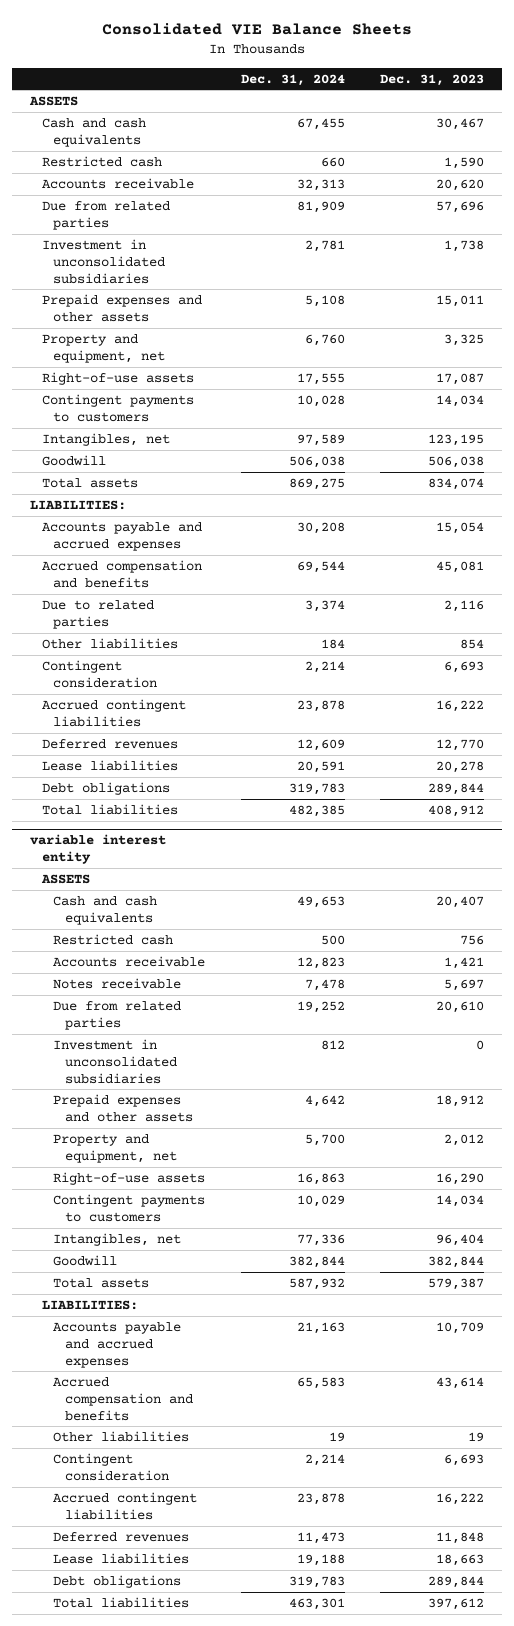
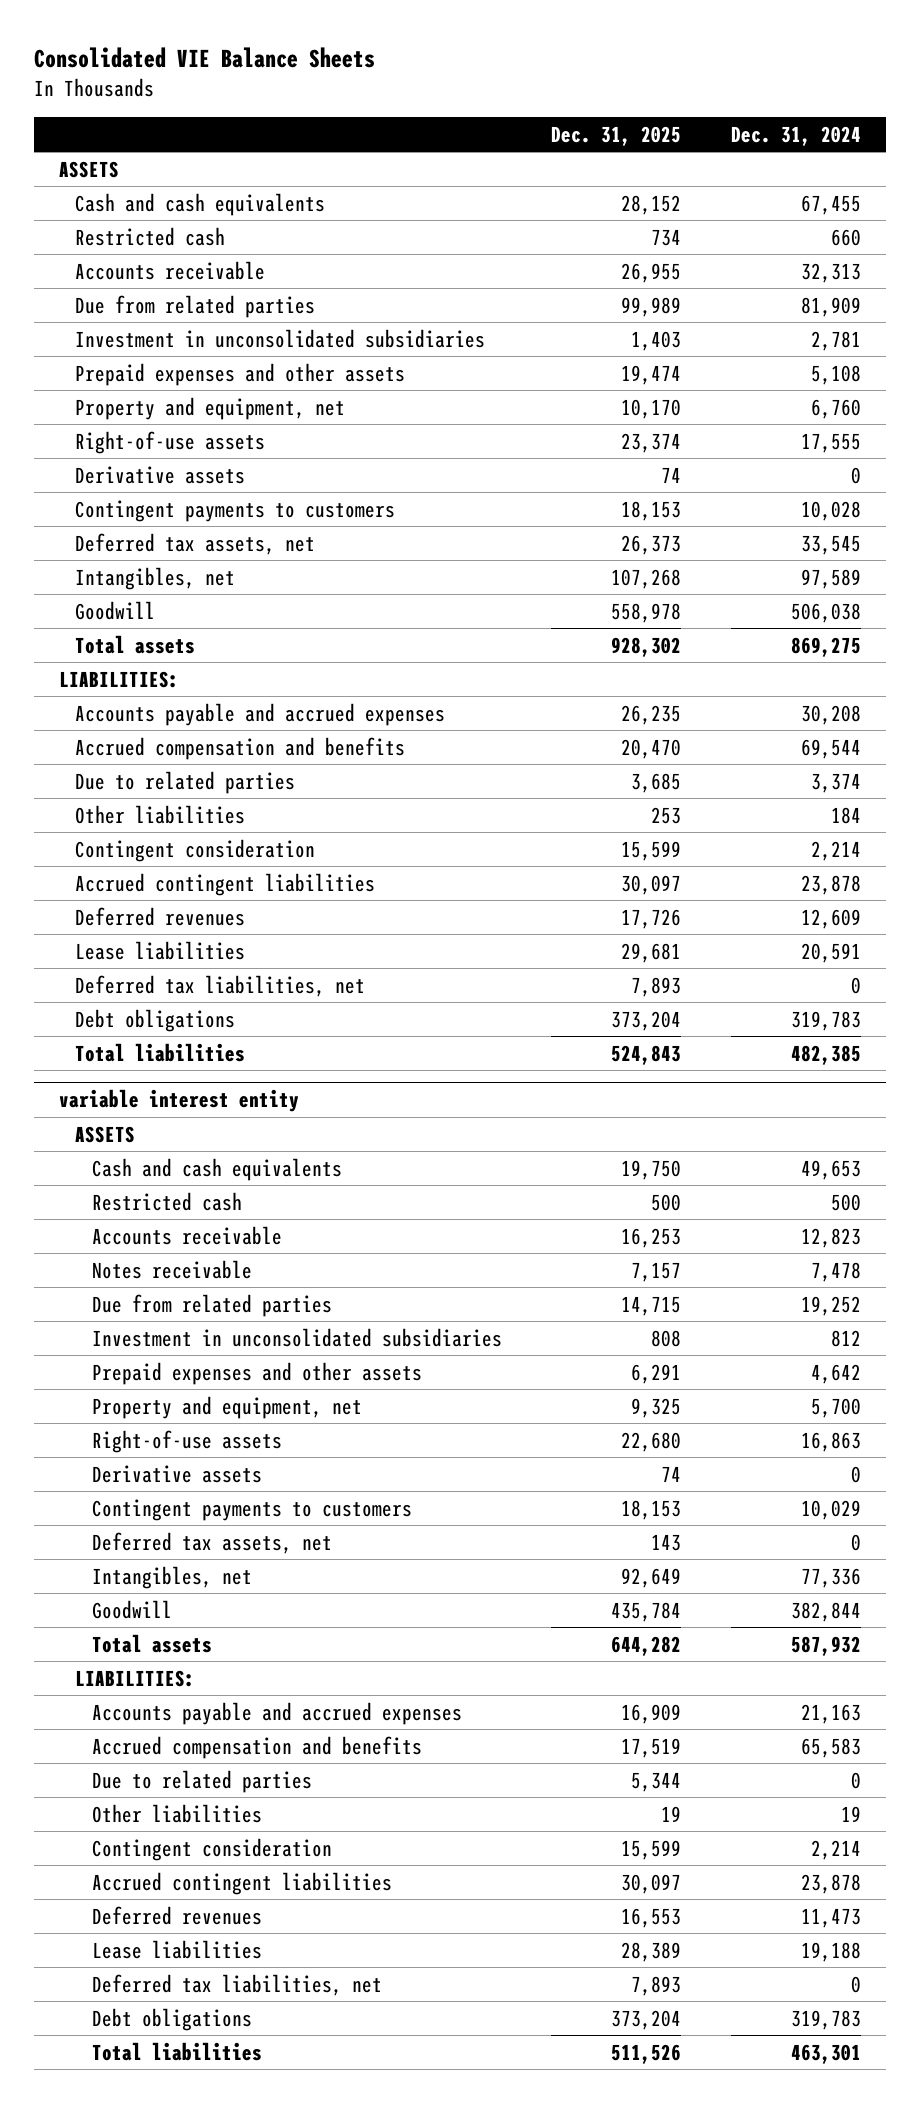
[379,73,484,86] Dec. 31, 2023 -> none
none -> [551,125,682,146] Dec. 31, 2025
none -> [75,465,246,484] Derivative assets
none -> [75,532,316,555] Deferred tax assets, net
none -> [75,974,366,997] Deferred tax liabilities, net
none -> [91,1464,262,1483] Derivative assets
none -> [91,1531,332,1554] Deferred tax assets, net
none -> [91,1769,312,1793] Due to related parties
none -> [91,1973,382,1996] Deferred tax liabilities, net

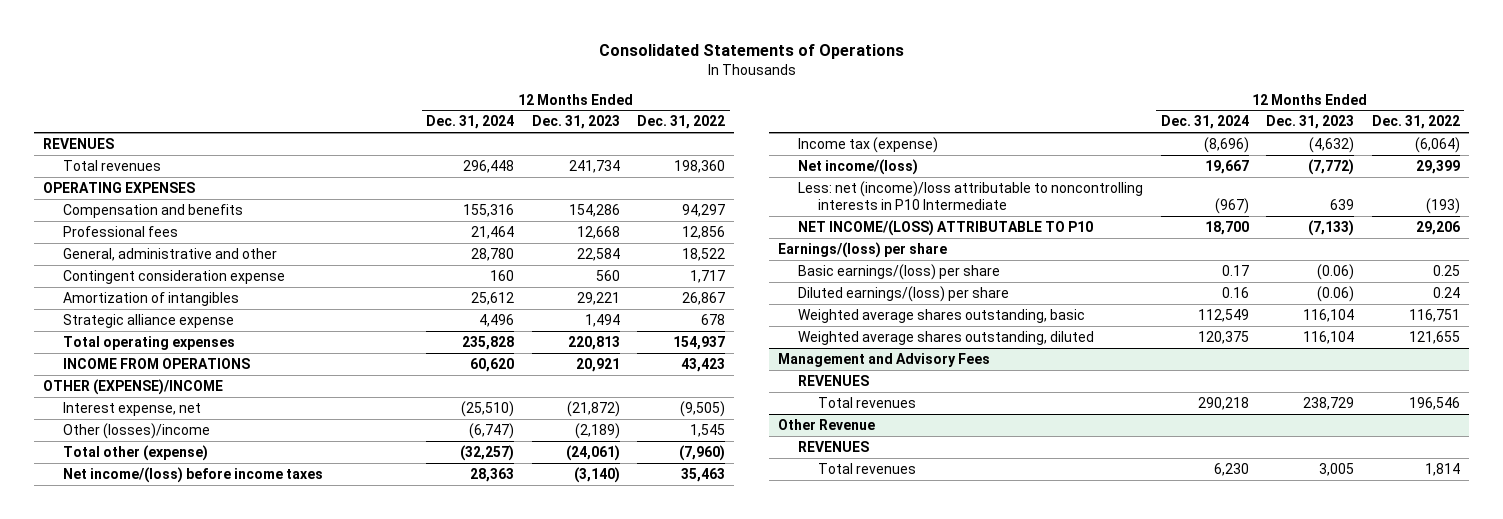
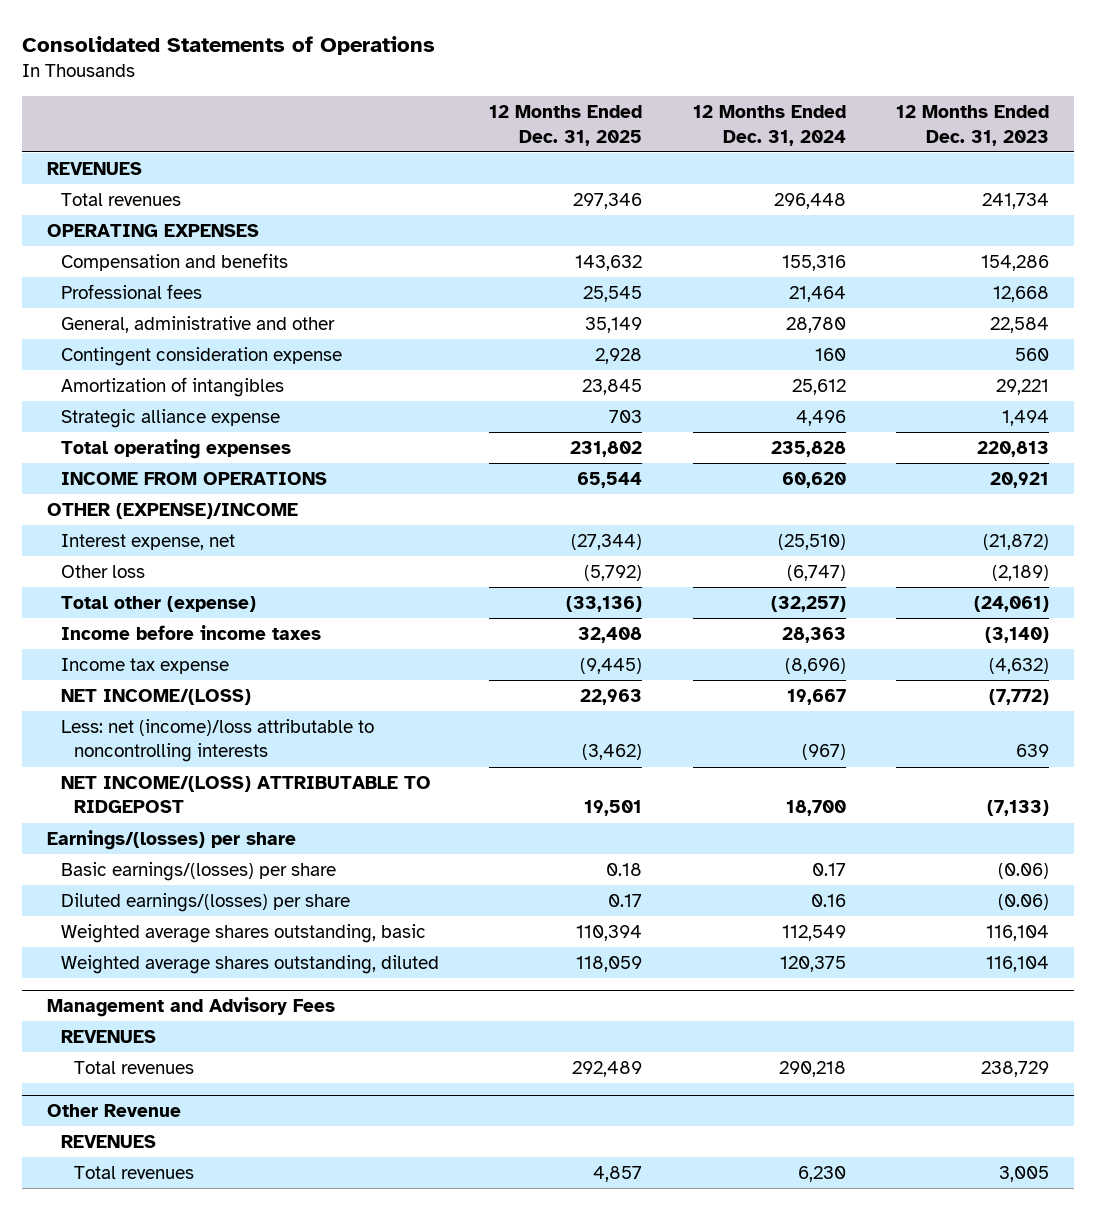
[637,115,726,130] Dec. 31, 2022 -> none
none -> [489,105,643,146] 12 Months Ended Dec. 31, 2025
[63,422,211,439] Other (losses)/income -> [60,564,145,578] Other loss
[63,466,324,483] Net income/(loss) before income taxes -> [60,624,321,640] Income before income taxes
[797,136,938,153] Income tax (expense) -> [60,657,229,674] Income tax expense
[797,158,918,175] Net income/(loss) -> [60,688,251,705] NET INCOME/(LOSS)
[797,180,1143,210] Less: net (income)/loss attributable to noncontrolling interests in P10 Intermediate -> [60,718,374,763] Less: net (income)/loss attributable to noncontrolling interests
[797,219,1093,236] NET INCOME/(LOSS) ATTRIBUTABLE TO P10 -> [60,775,431,814] NET INCOME/(LOSS) ATTRIBUTABLE TO RIDGEPOST
[777,241,947,258] Earnings/(loss) per share -> [47,829,297,850] Earnings/(losses) per share
[797,263,1000,280] Basic earnings/(loss) per share -> [60,861,336,881] Basic earnings/(losses) per share
[797,285,1009,302] Diluted earnings/(loss) per share -> [60,892,350,912] Diluted earnings/(losses) per share

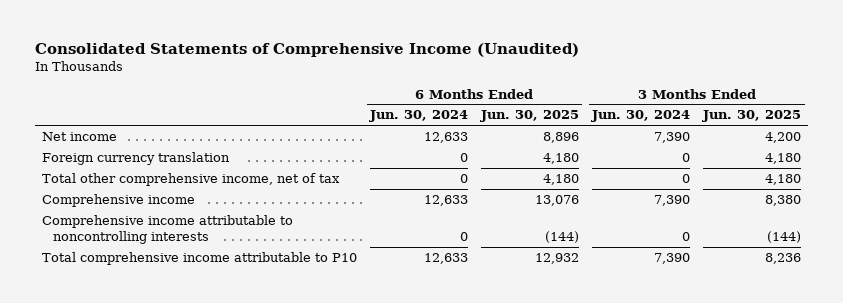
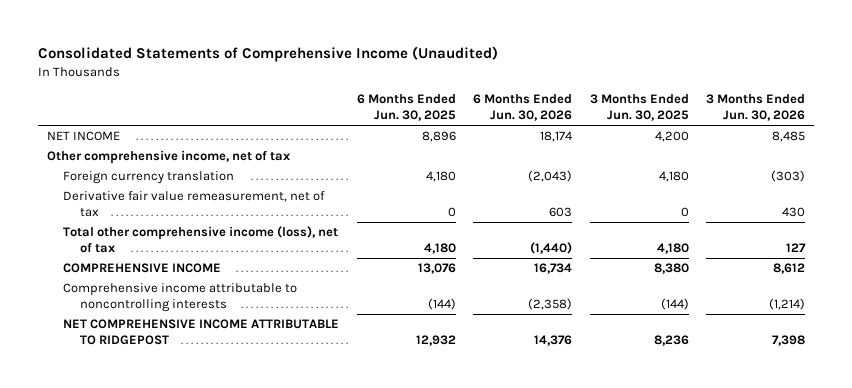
[368,110,468,123] Jun. 30, 2024 -> none
[591,110,691,123] Jun. 30, 2024 -> none
none -> [473,94,573,122] 6 Months Ended Jun. 30, 2026
none -> [706,94,806,122] 3 Months Ended Jun. 30, 2026
[41,131,117,141] Net income -> [46,130,120,141] NET INCOME
none -> [46,149,290,164] Other comprehensive income, net of tax
none -> [63,190,326,217] Derivative fair value remeasurement, net of tax
[41,172,340,186] Total other comprehensive income, net of tax -> [63,225,339,253] Total other comprehensive income (loss), net of tax
[41,193,195,207] Comprehensive income -> [63,262,222,273] COMPREHENSIVE INCOME
[41,251,357,265] Total comprehensive income attributable to P10 -> [63,318,340,345] NET COMPREHENSIVE INCOME ATTRIBUTABLE TO RIDGEPOST

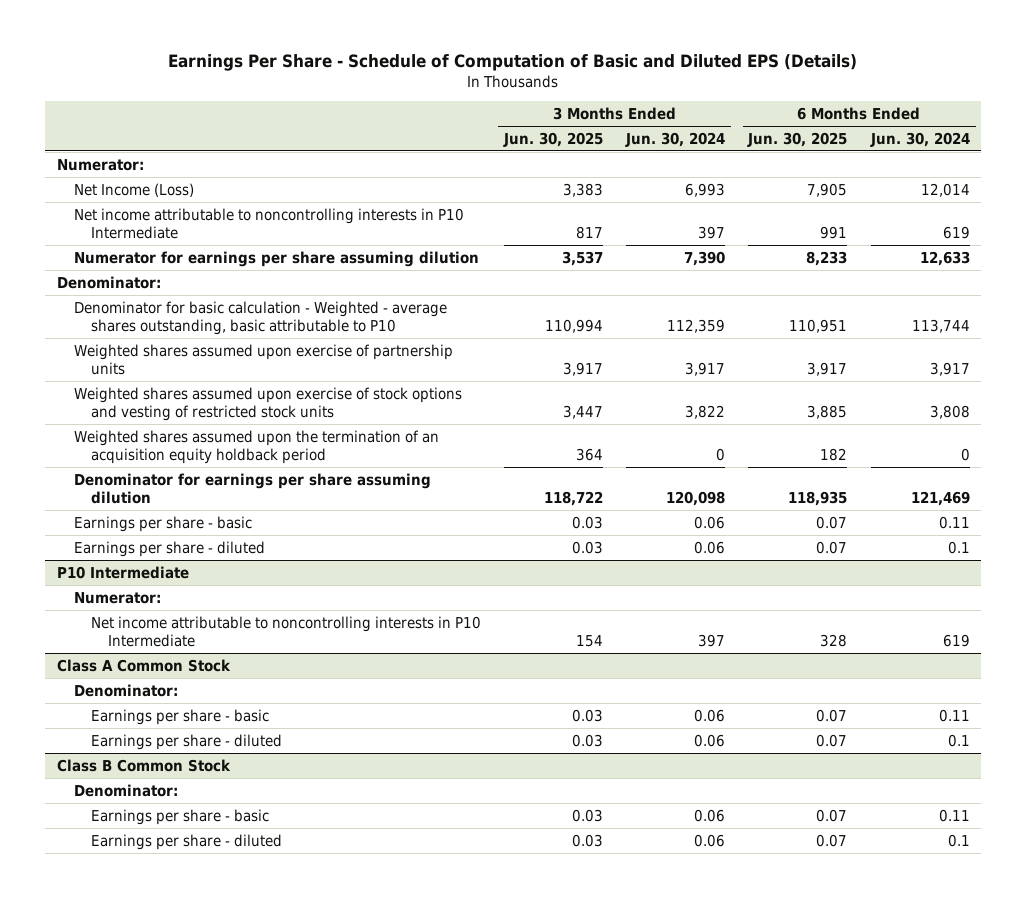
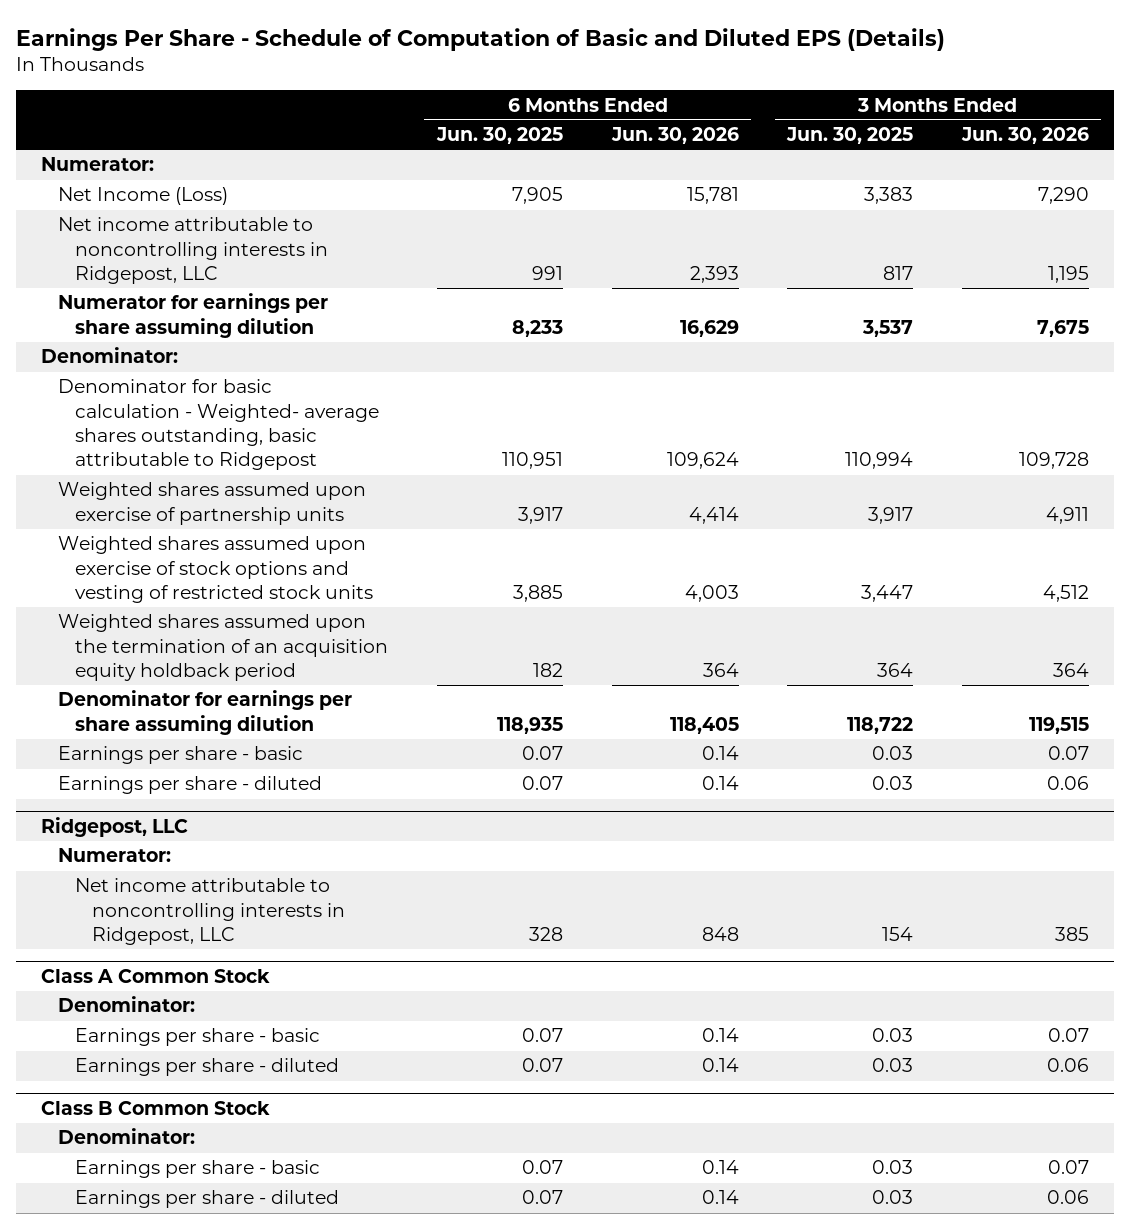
[625,131,726,147] Jun. 30, 2024 -> none
[869,131,970,147] Jun. 30, 2024 -> none
none -> [610,127,739,145] Jun. 30, 2026
none -> [961,127,1090,145] Jun. 30, 2026
[73,207,464,240] Net income attributable to noncontrolling interests in P10 Intermediate -> [57,217,328,285] Net income attributable to noncontrolling interests in Ridgepost, LLC
[73,300,447,336] Denominator for basic calculation - Weighted - average shares outstanding, basic attributable to P10 -> [57,379,379,471] Denominator for basic calculation - Weighted- average shares outstanding, basic attributable to Ridgepost
[56,565,189,579] P10 Intermediate -> none
none -> [40,816,188,837] Ridgepost, LLC
[90,615,481,648] Net income attributable to noncontrolling interests in P10 Intermediate -> [74,878,345,946] Net income attributable to noncontrolling interests in Ridgepost, LLC

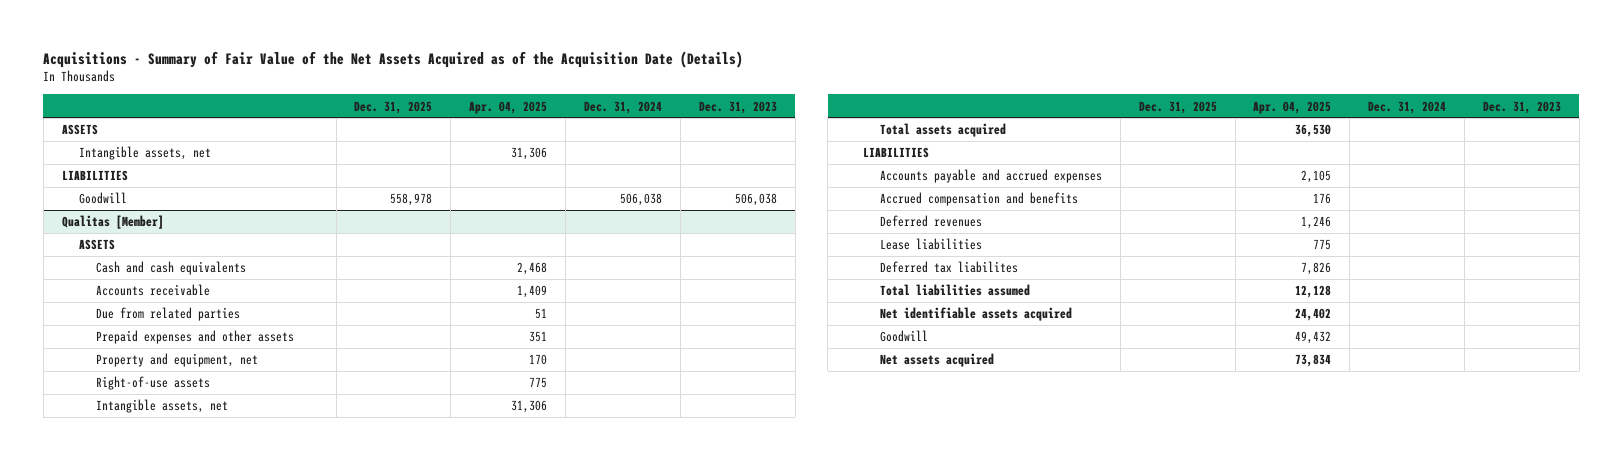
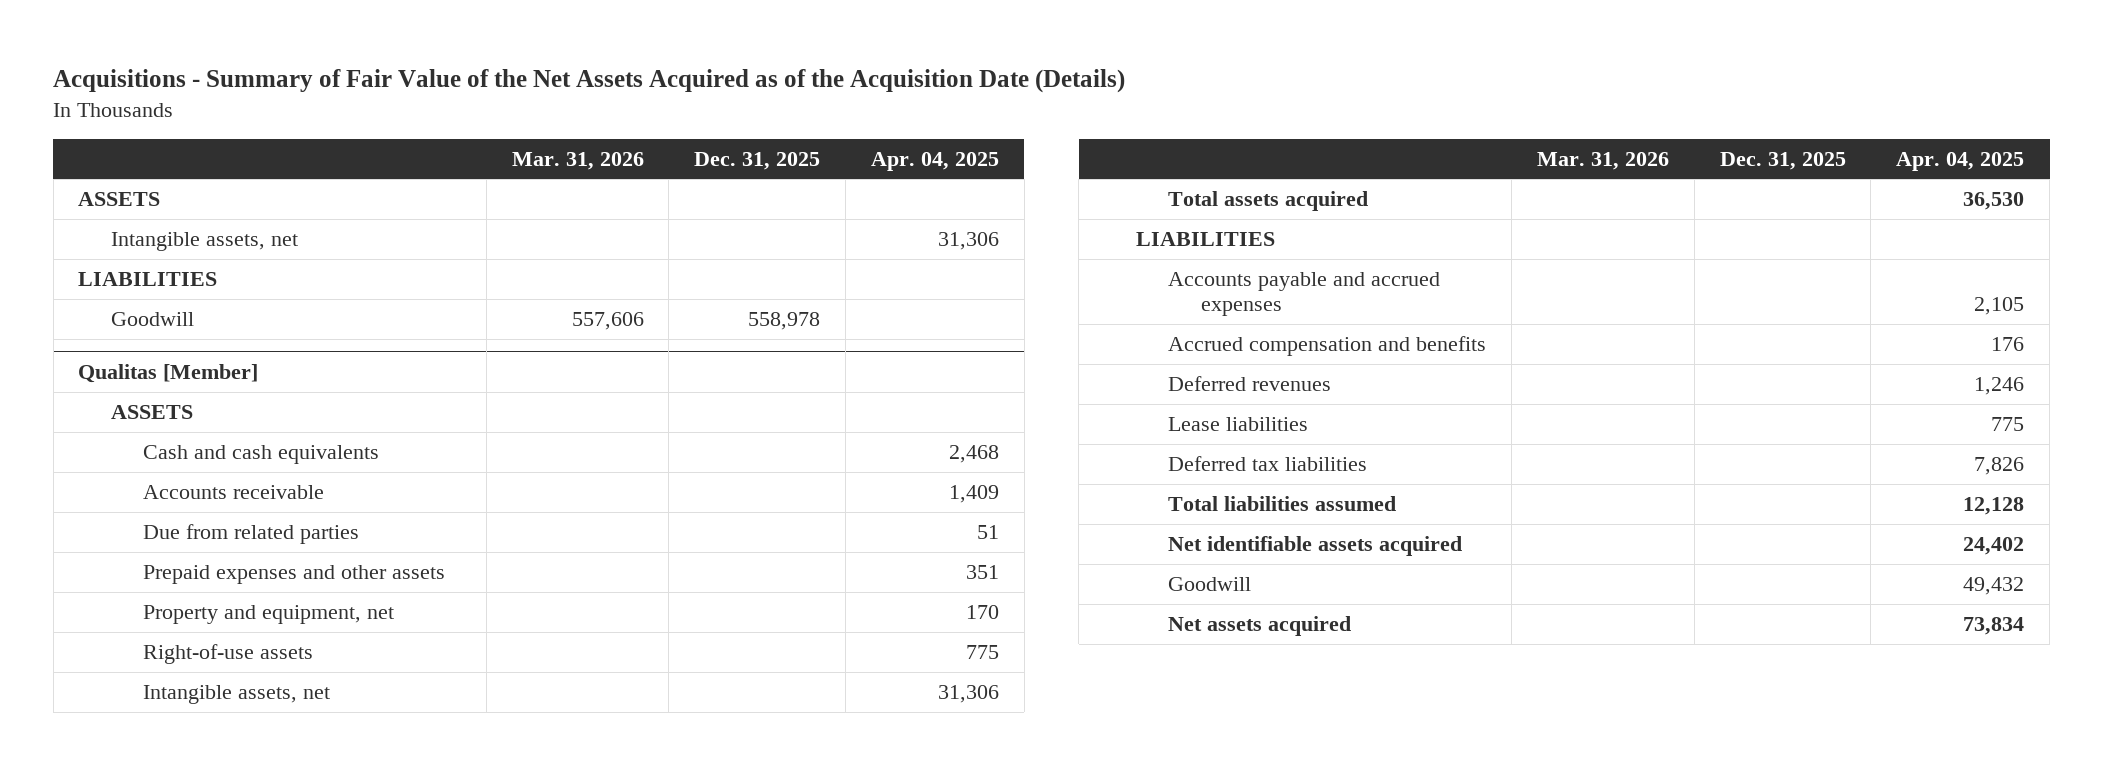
[583,100,662,114] Dec. 31, 2024 -> none
[698,100,777,114] Dec. 31, 2023 -> none
none -> [511,151,644,170] Mar. 31, 2026
[879,261,1018,274] Deferred tax liabilites -> [1168,456,1368,472] Deferred tax liabilities

